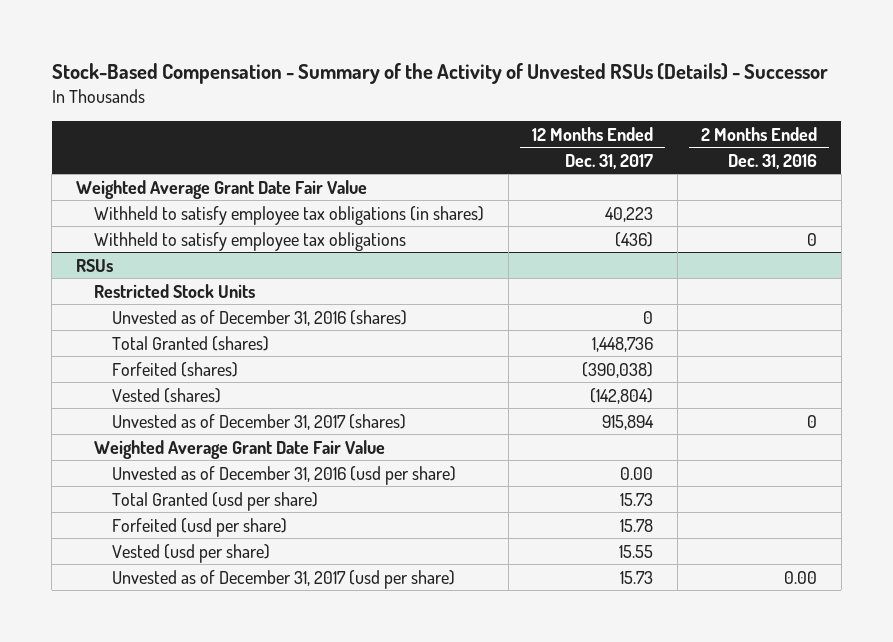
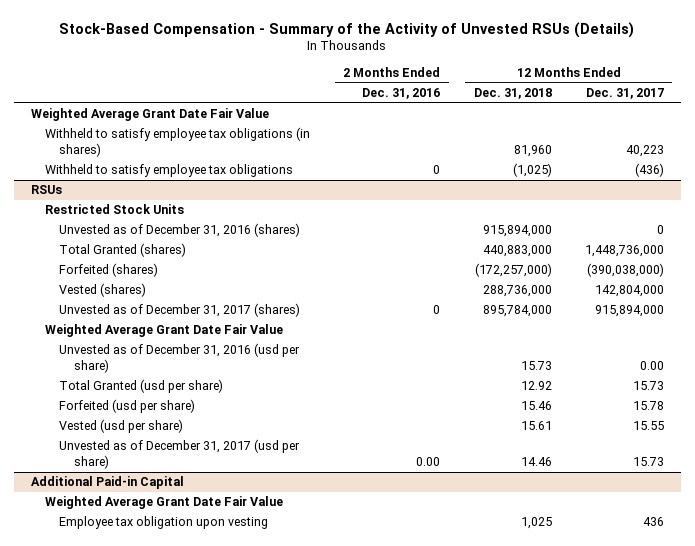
[51,63,828,85] Stock-Based Compensation - Summary of the Activity of Unvested RSUs (Details) - Successor -> [59,21,635,38] Stock-Based Compensation - Summary of the Activity of Unvested RSUs (Details)
none -> [473,88,552,100] Dec. 31, 2018
[592,336,654,352] 1,448,736 -> [584,245,664,258] 1,448,736,000
[582,361,654,378] (390,038) -> [586,263,664,278] (390,038,000)
[590,387,654,404] (142,804) -> [594,285,664,298] 142,804,000
[602,414,655,430] 915,894 -> [594,305,664,318] 915,894,000
none -> [30,476,184,490] Additional Paid-in Capital
none -> [45,496,284,510] Weighted Average Grant Date Fair Value
none -> [59,516,269,530] Employee tax obligation upon vesting

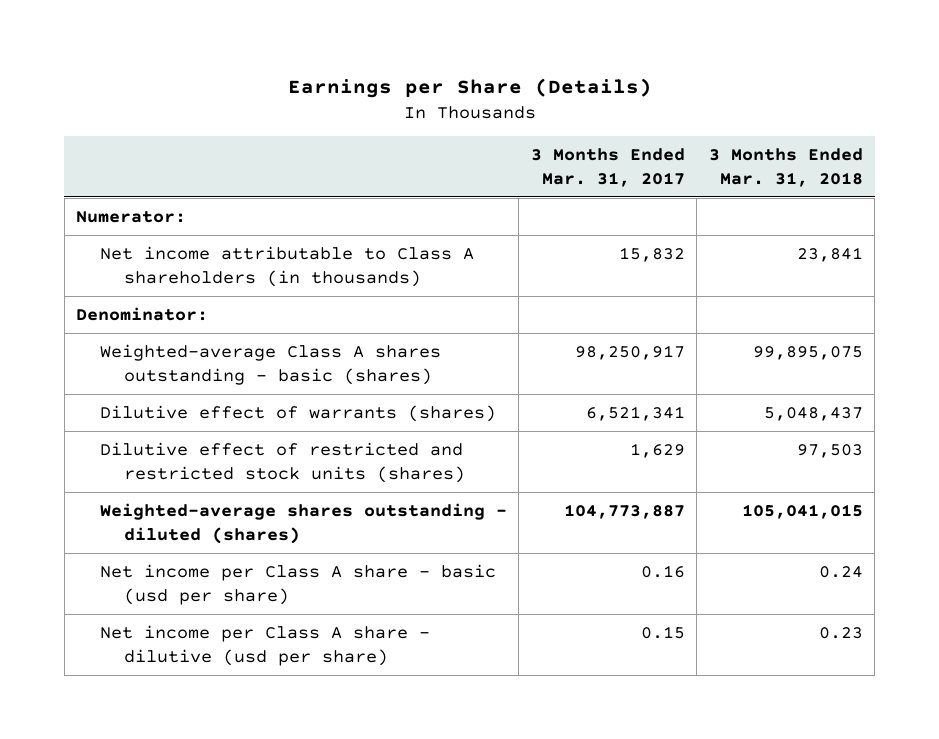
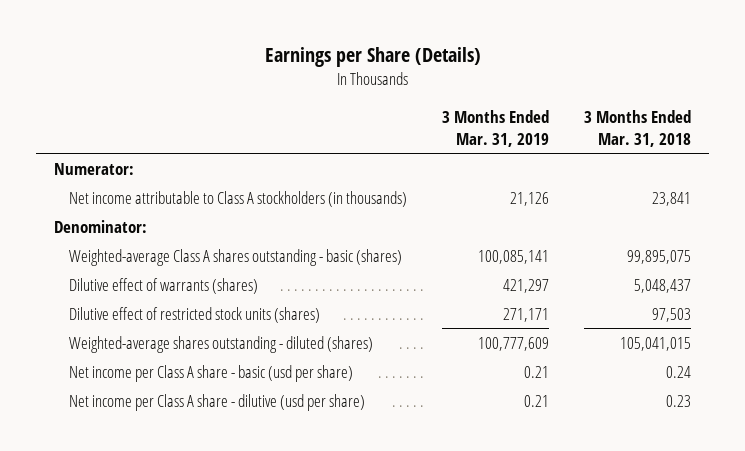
[530,148,685,187] 3 Months Ended Mar. 31, 2017 -> none
none -> [441,110,549,147] 3 Months Ended Mar. 31, 2019
[99,246,474,287] Net income attributable to Class A shareholders (in thousands) -> [68,190,407,207] Net income attributable to Class A stockholders (in thousands)
[99,442,465,483] Dilutive effect of restricted and restricted stock units (shares) -> [68,306,320,323] Dilutive effect of restricted stock units (shares)

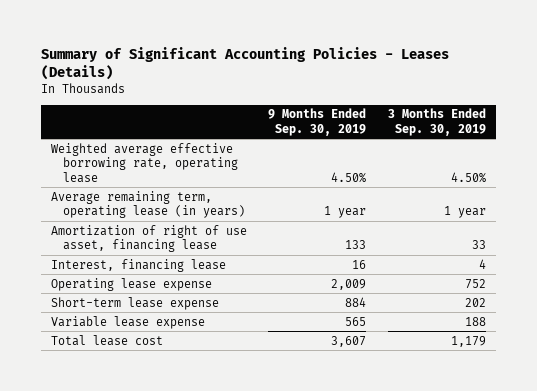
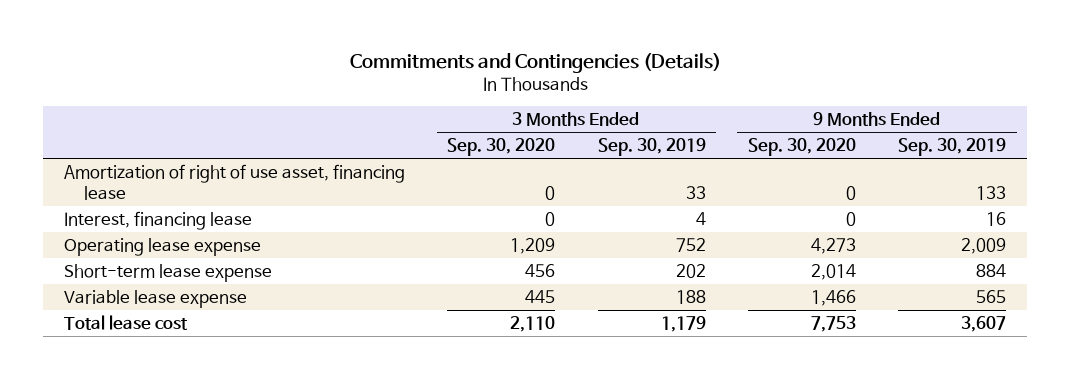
[40,46,449,81] Summary of Significant Accounting Policies - Leases (Details) -> [350,52,722,73] Commitments and Contingencies (Details)
none -> [447,137,556,156] Sep. 30, 2020
none -> [747,137,856,156] Sep. 30, 2020
[51,142,238,183] Weighted average effective borrowing rate, operating lease -> none
[51,190,245,219] Average remaining term, operating lease (in years) -> none

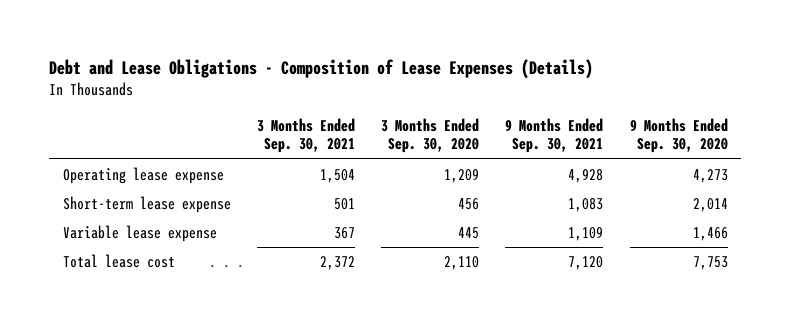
[350,52,722,73] Commitments and Contingencies (Details) -> [49,58,594,79] Debt and Lease Obligations - Composition of Lease Expenses (Details)
[597,137,706,156] Sep. 30, 2019 -> none
[898,137,1007,156] Sep. 30, 2019 -> none
none -> [256,117,355,154] 3 Months Ended Sep. 30, 2021
none -> [505,117,604,154] 9 Months Ended Sep. 30, 2021
[63,163,405,200] Amortization of right of use asset, financing lease -> none
[63,210,252,230] Interest, financing lease -> none

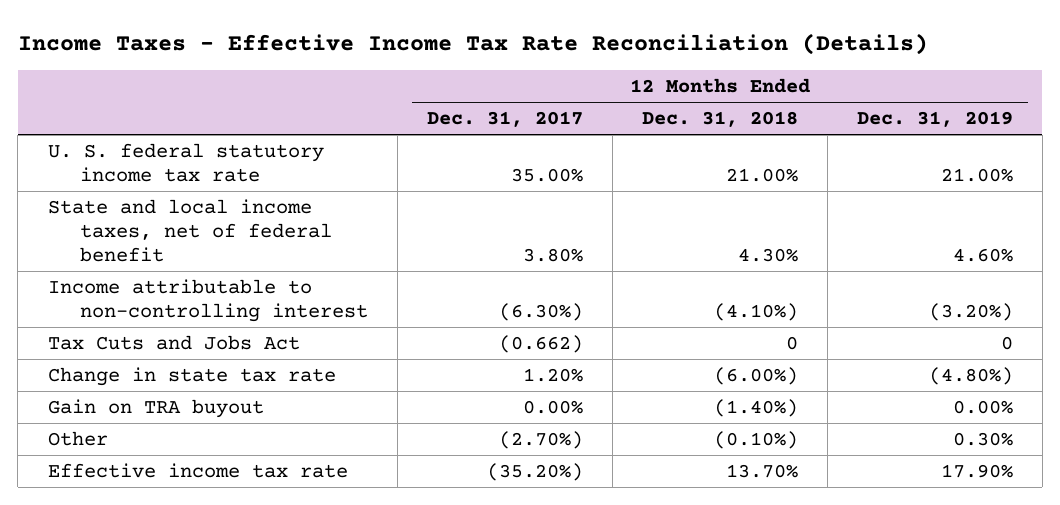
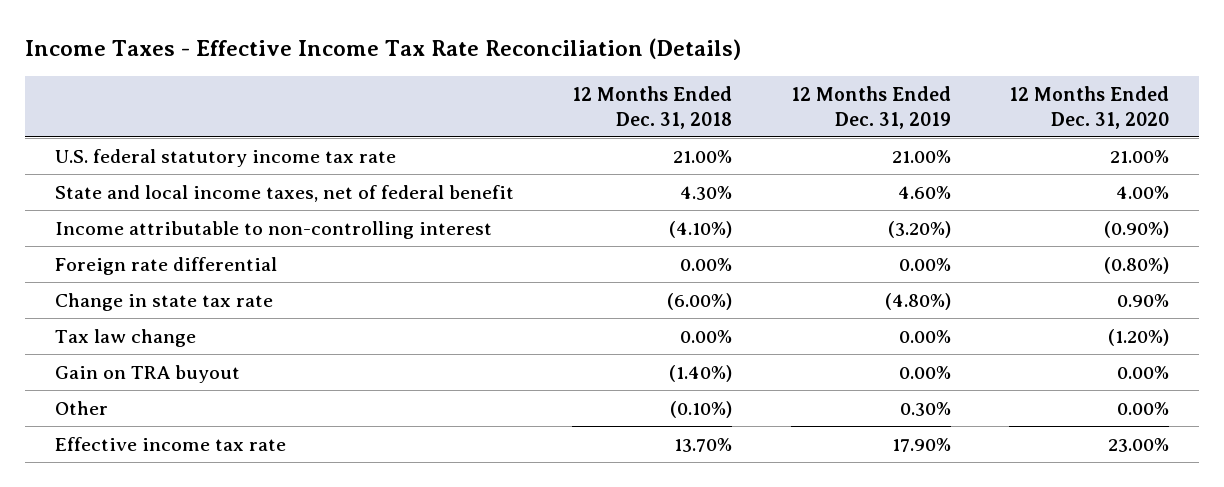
[426,111,583,128] Dec. 31, 2017 -> none
none -> [1009,85,1170,129] 12 Months Ended Dec. 31, 2020
[47,142,324,182] U. S. federal statutory income tax rate -> [54,148,396,167] U.S. federal statutory income tax rate
[47,334,300,350] Tax Cuts and Jobs Act -> none
none -> [54,256,277,275] Foreign rate differential
none -> [54,328,196,347] Tax law change

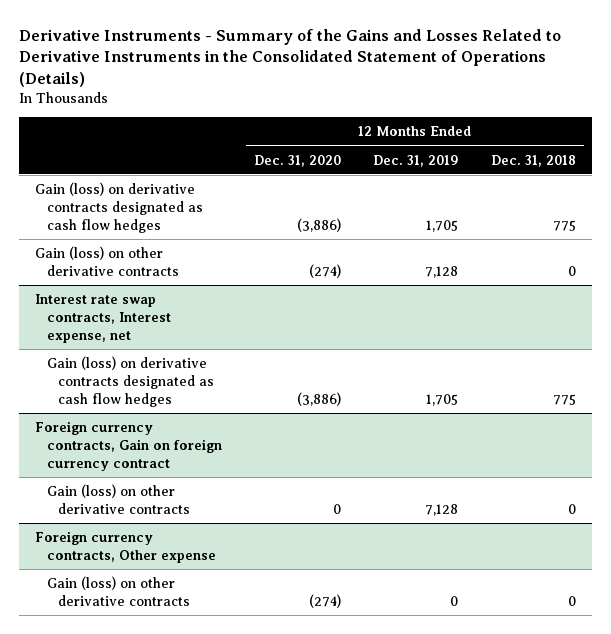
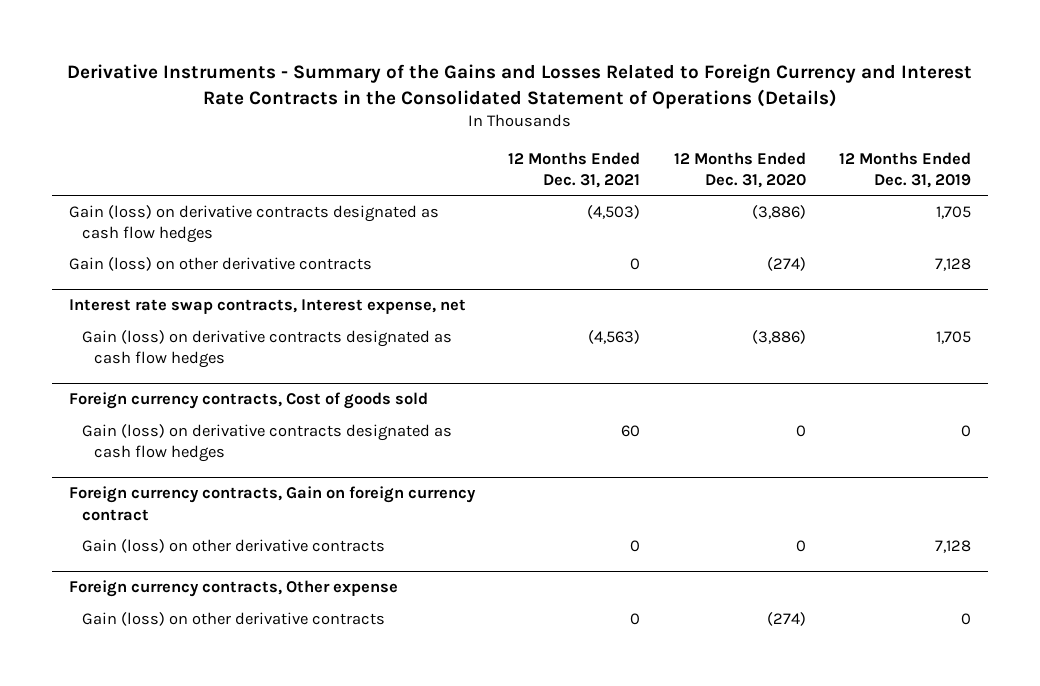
[18,28,561,88] Derivative Instruments - Summary of the Gains and Losses Related to Derivative Instruments in the Consolidated Statement of Operations (Details) -> [67,64,973,109] Derivative Instruments - Summary of the Gains and Losses Related to Foreign Currency and Interest Rate Contracts in the Consolidated Statement of Operations (Details)
[490,154,576,167] Dec. 31, 2018 -> none
none -> [508,151,641,189] 12 Months Ended Dec. 31, 2021
none -> [68,392,428,410] Foreign currency contracts, Cost of goods sold
none -> [81,423,452,463] Gain (loss) on derivative contracts designated as cash flow hedges

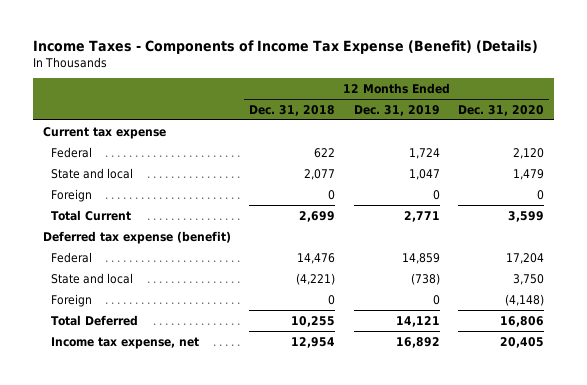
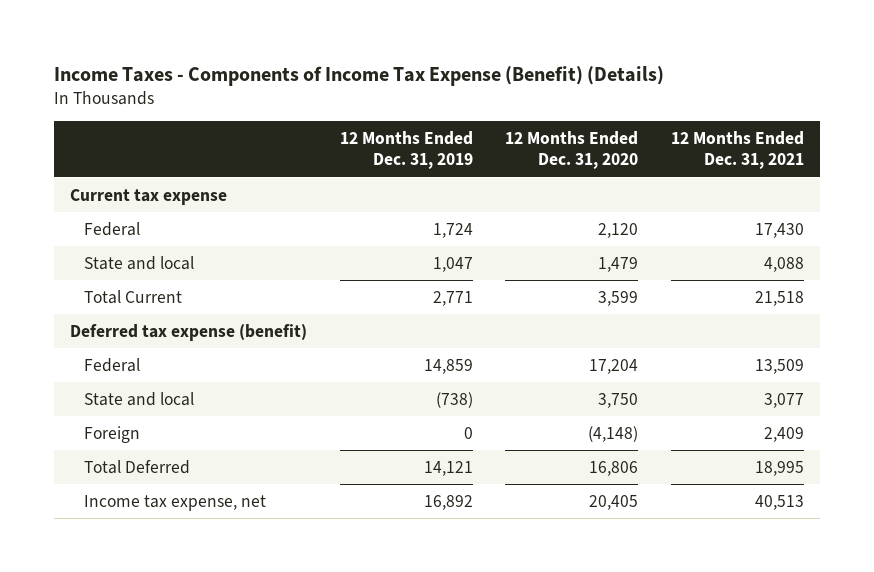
[249,104,336,116] Dec. 31, 2018 -> none
none -> [670,131,804,170] 12 Months Ended Dec. 31, 2021
[51,188,93,202] Foreign -> none

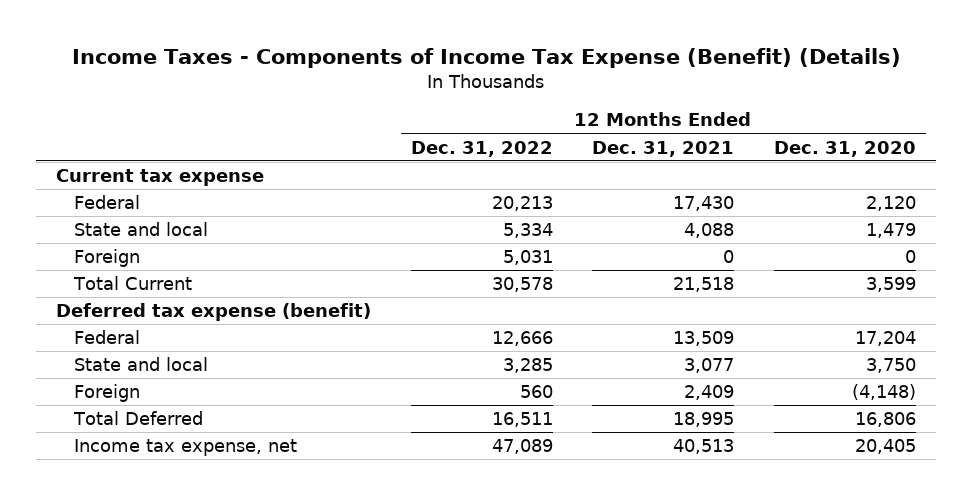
[339,131,473,170] 12 Months Ended Dec. 31, 2019 -> none
none -> [410,140,553,157] Dec. 31, 2022
none -> [74,249,141,268] Foreign

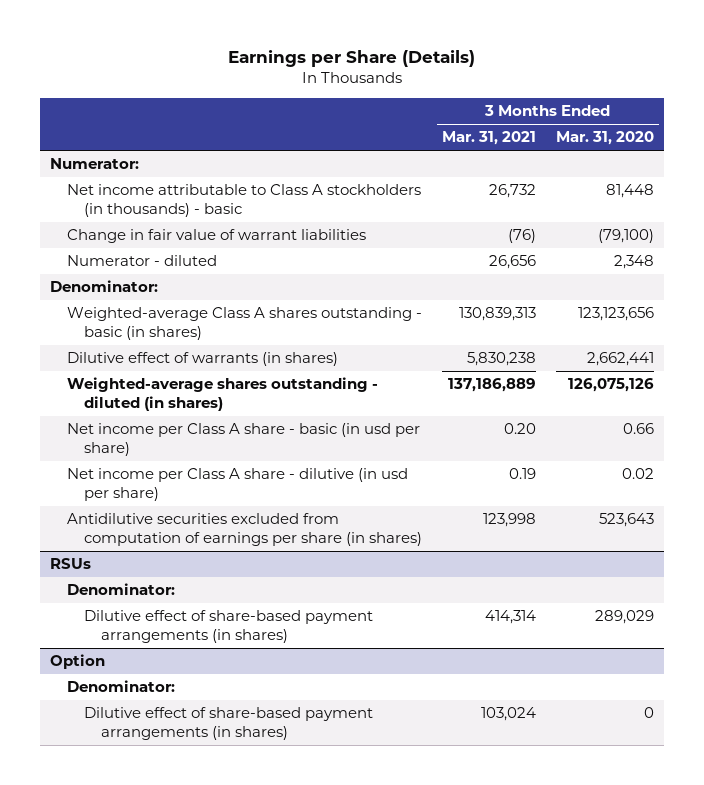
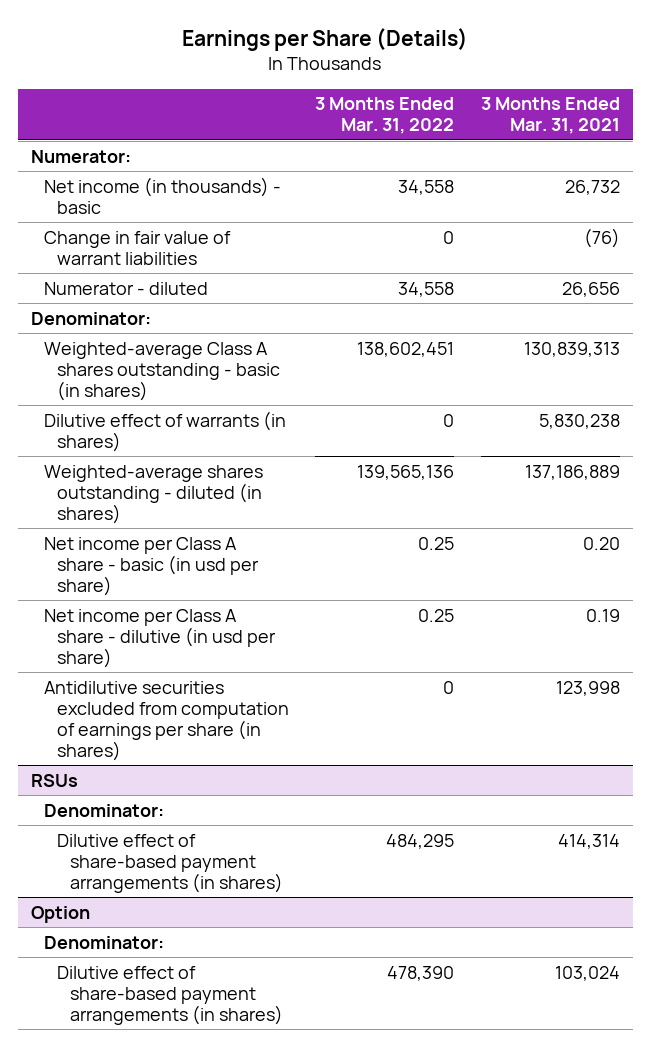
[555,131,654,146] Mar. 31, 2020 -> none
none -> [315,97,455,135] 3 Months Ended Mar. 31, 2022
[66,184,421,217] Net income attributable to Class A stockholders (in thousands) - basic -> [43,176,281,214] Net income (in thousands) - basic

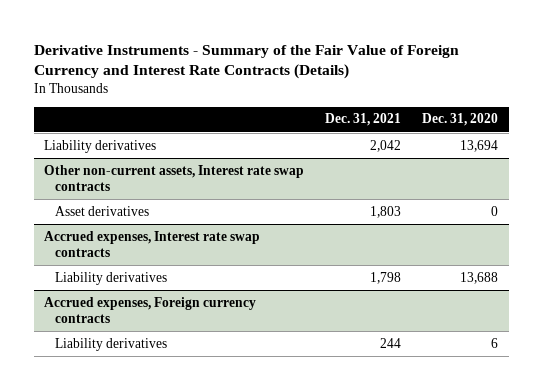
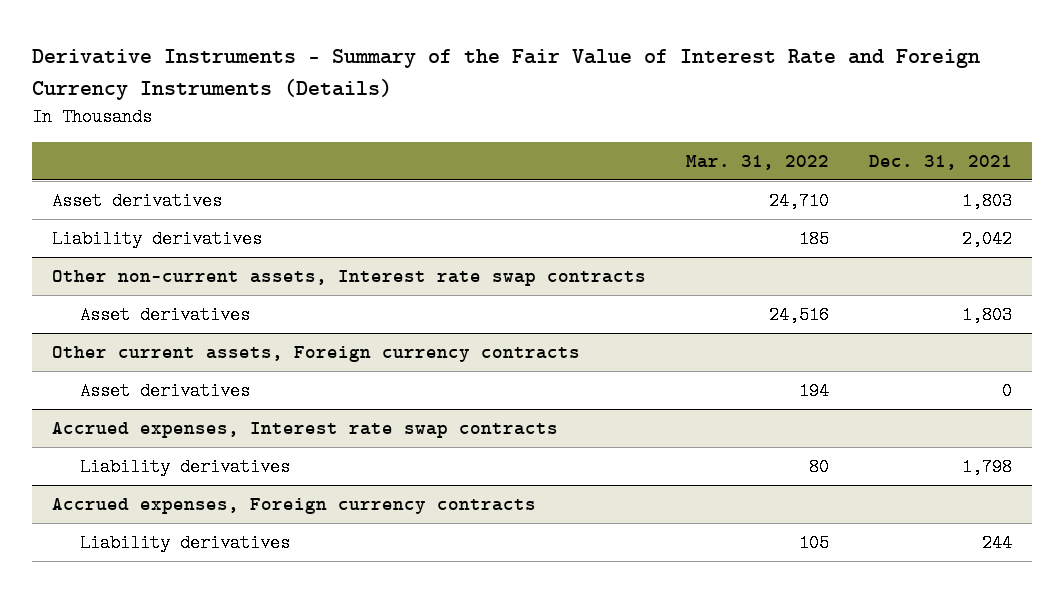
[34,44,460,80] Derivative Instruments - Summary of the Fair Value of Foreign Currency and Interest Rate Contracts (Details) -> [32,49,981,100] Derivative Instruments - Summary of the Fair Value of Interest Rate and Foreign Currency Instruments (Details)
[422,113,499,127] Dec. 31, 2020 -> none
none -> [686,154,830,170] Mar. 31, 2022
none -> [52,192,223,211] Asset derivatives
none -> [52,346,581,363] Other current assets, Foreign currency contracts
none -> [80,382,251,401] Asset derivatives

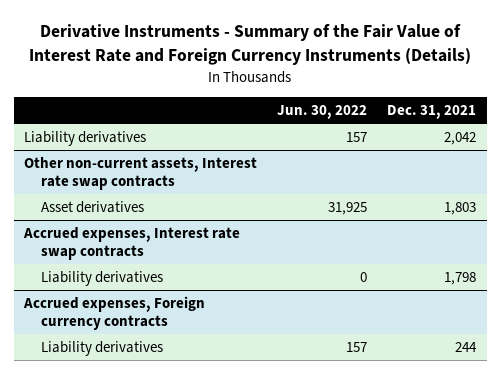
[686,154,830,170] Mar. 31, 2022 -> none
none -> [277,104,368,119] Jun. 30, 2022
[52,192,223,211] Asset derivatives -> none
[52,346,581,363] Other current assets, Foreign currency contracts -> none
[80,382,251,401] Asset derivatives -> none

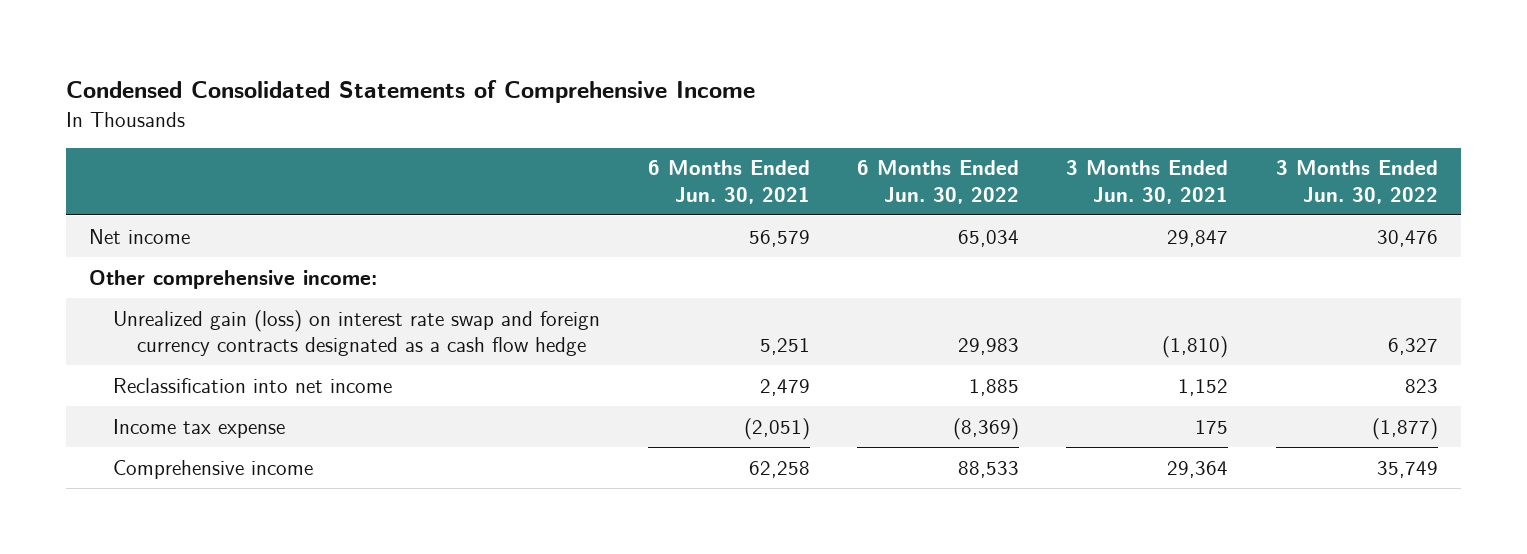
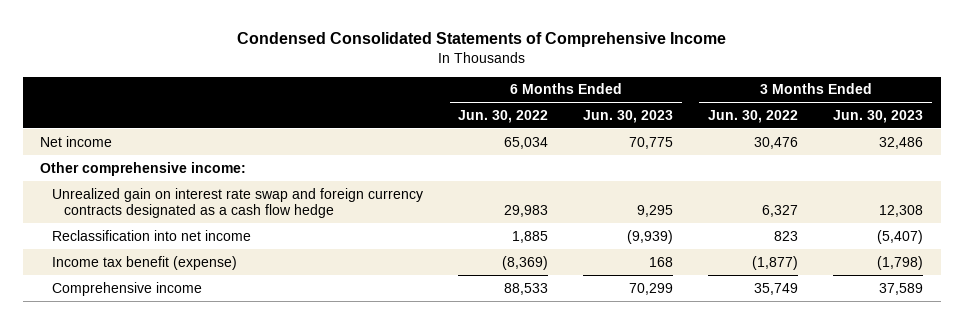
[647,160,810,204] 6 Months Ended Jun. 30, 2021 -> none
[1066,160,1229,204] 3 Months Ended Jun. 30, 2021 -> none
none -> [583,109,674,123] Jun. 30, 2023
none -> [833,109,924,123] Jun. 30, 2023
[113,309,601,357] Unrealized gain (loss) on interest rate swap and foreign currency contracts designated as a cash flow hedge -> [52,187,424,218] Unrealized gain on interest rate swap and foreign currency contracts designated as a cash flow hedge
[113,418,286,438] Income tax expense -> [52,255,238,270] Income tax benefit (expense)

